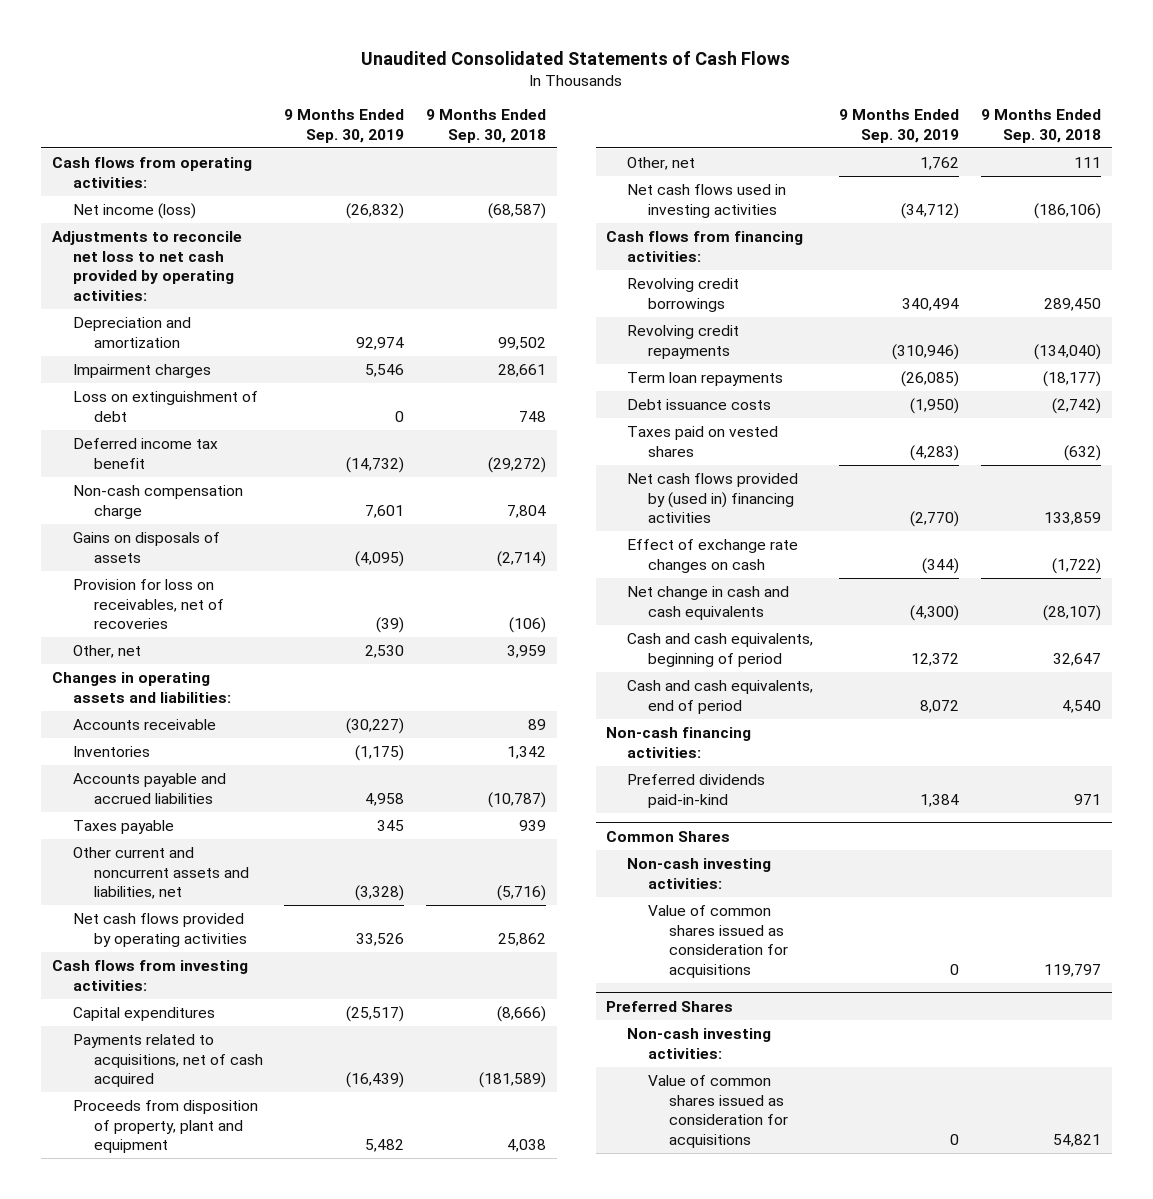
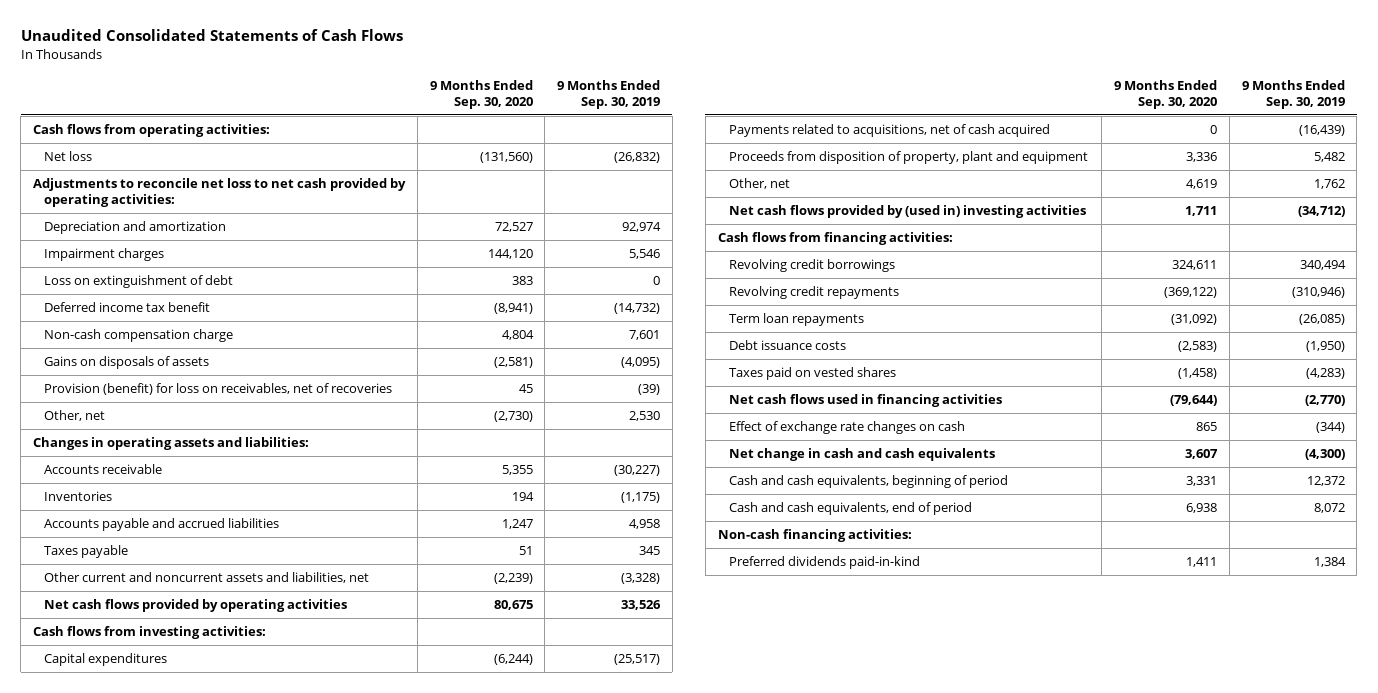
[426,109,547,143] 9 Months Ended Sep. 30, 2018 -> none
none -> [429,80,533,110] 9 Months Ended Sep. 30, 2020
[72,203,196,220] Net income (loss) -> [44,150,93,161] Net loss
[72,579,224,630] Provision for loss on receivables, net of recoveries -> [44,382,393,395] Provision (benefit) for loss on receivables, net of recoveries
[627,184,787,218] Net cash flows used in investing activities -> [728,204,1086,218] Net cash flows provided by (used in) investing activities
[627,473,799,524] Net cash flows provided by (used in) financing activities -> [728,393,1002,407] Net cash flows used in financing activities
[606,830,731,842] Common Shares -> none
[627,858,772,889] Non-cash investing activities: -> none
[648,905,789,978] Value of common shares issued as consideration for acquisitions -> none
[606,1000,734,1012] Preferred Shares -> none
[627,1028,772,1059] Non-cash investing activities: -> none
[648,1075,789,1148] Value of common shares issued as consideration for acquisitions -> none

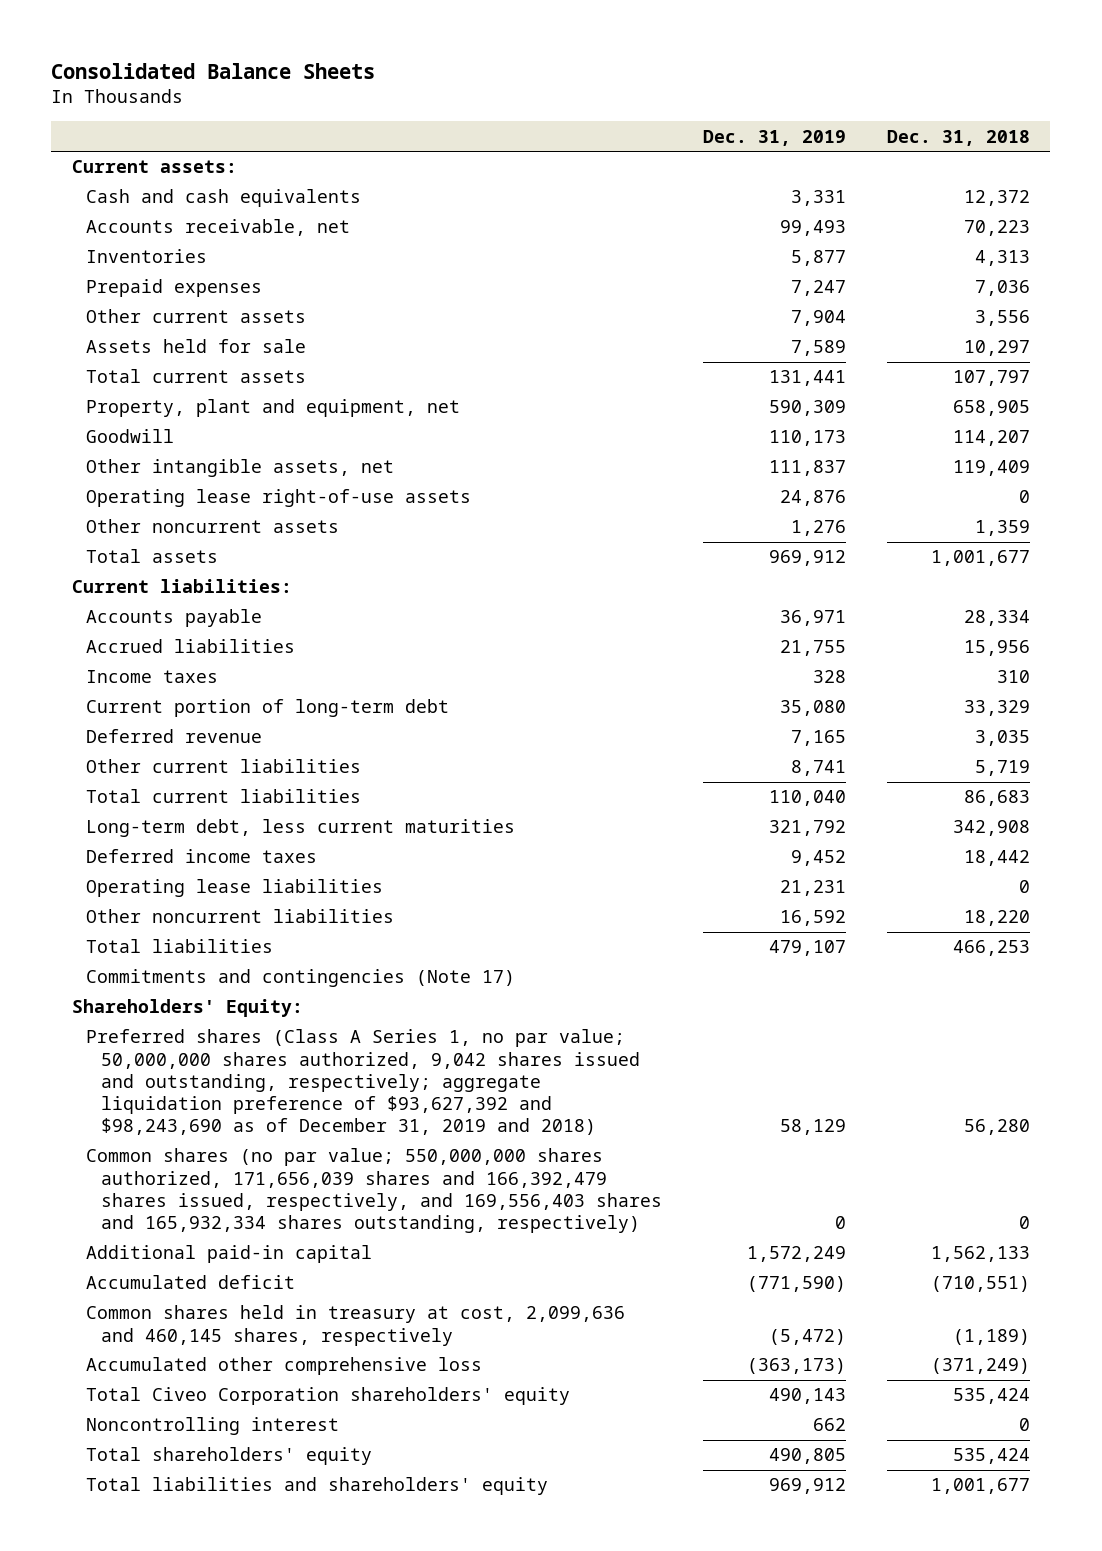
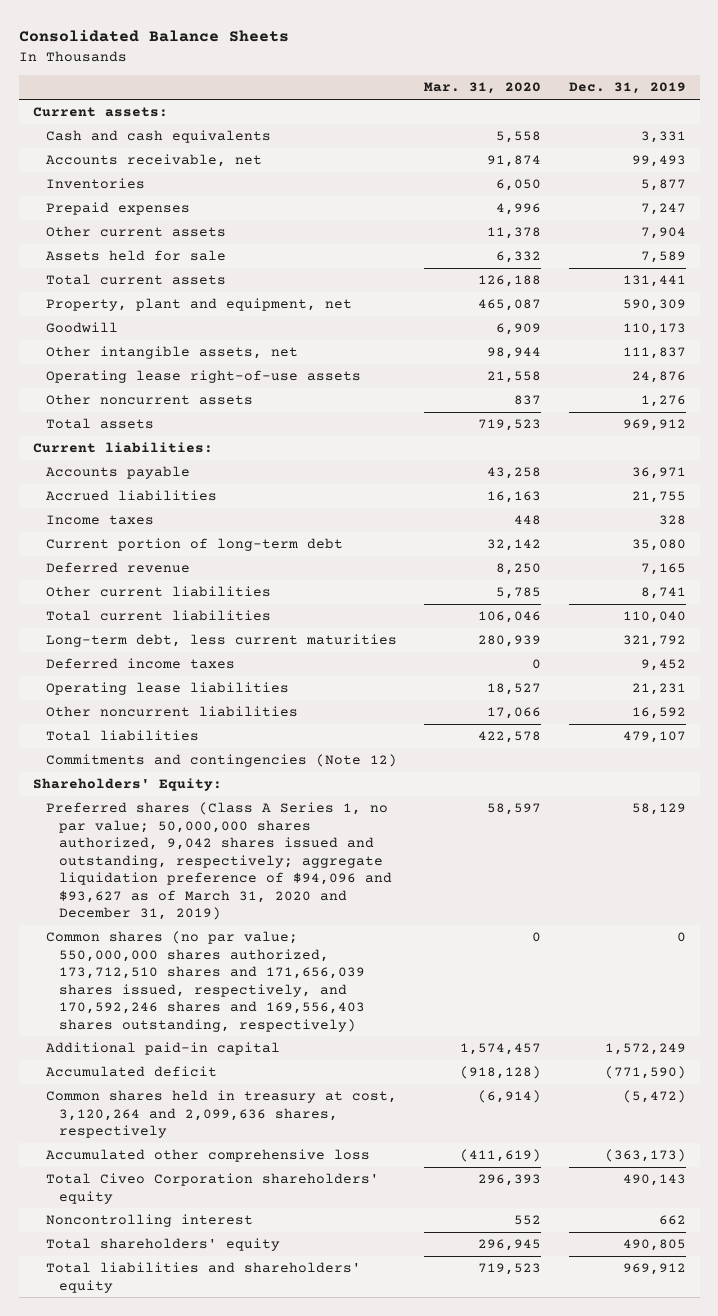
[886,129,1030,146] Dec. 31, 2018 -> none
none -> [424,82,542,95] Mar. 31, 2020
[86,969,516,988] Commitments and contingencies (Note 17) -> [45,754,397,768] Commitments and contingencies (Note 12)
[86,1029,641,1136] Preferred shares (Class A Series 1, no par value; 50,000,000 shares authorized, 9,042 shares issued and outstanding, respectively; aggregate liquidation preference of $93,627,392 and $98,243,690 as of December 31, 2019 and 2018) -> [45,802,392,920] Preferred shares (Class A Series 1, no par value; 50,000,000 shares authorized, 9,042 shares issued and outstanding, respectively; aggregate liquidation preference of $94,096 and $93,627 as of March 31, 2020 and December 31, 2019)
[86,1148,663,1234] Common shares (no par value; 550,000,000 shares authorized, 171,656,039 shares and 166,392,479 shares issued, respectively, and 169,556,403 shares and 165,932,334 shares outstanding, respectively) -> [45,931,365,1032] Common shares (no par value; 550,000,000 shares authorized, 173,712,510 shares and 171,656,039 shares issued, respectively, and 170,592,246 shares and 169,556,403 shares outstanding, respectively)
[86,1305,626,1346] Common shares held in treasury at cost, 2,099,636 and 460,145 shares, respectively -> [45,1090,397,1139] Common shares held in treasury at cost, 3,120,264 and 2,099,636 shares, respectively

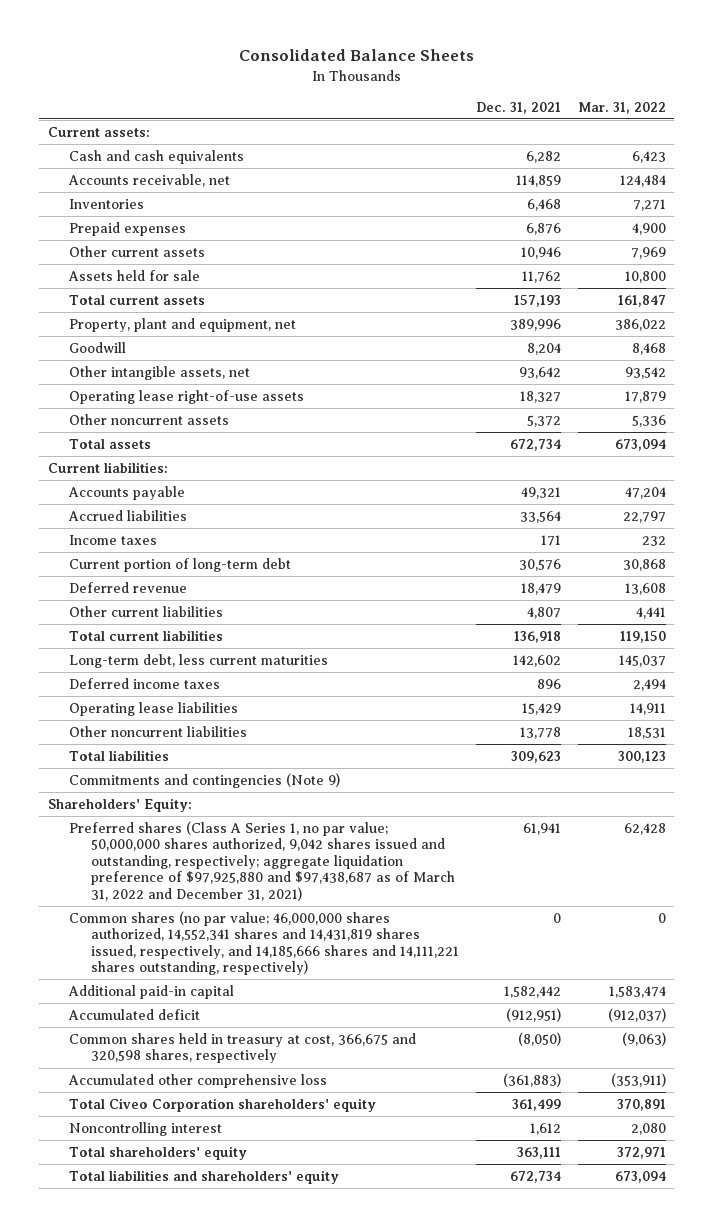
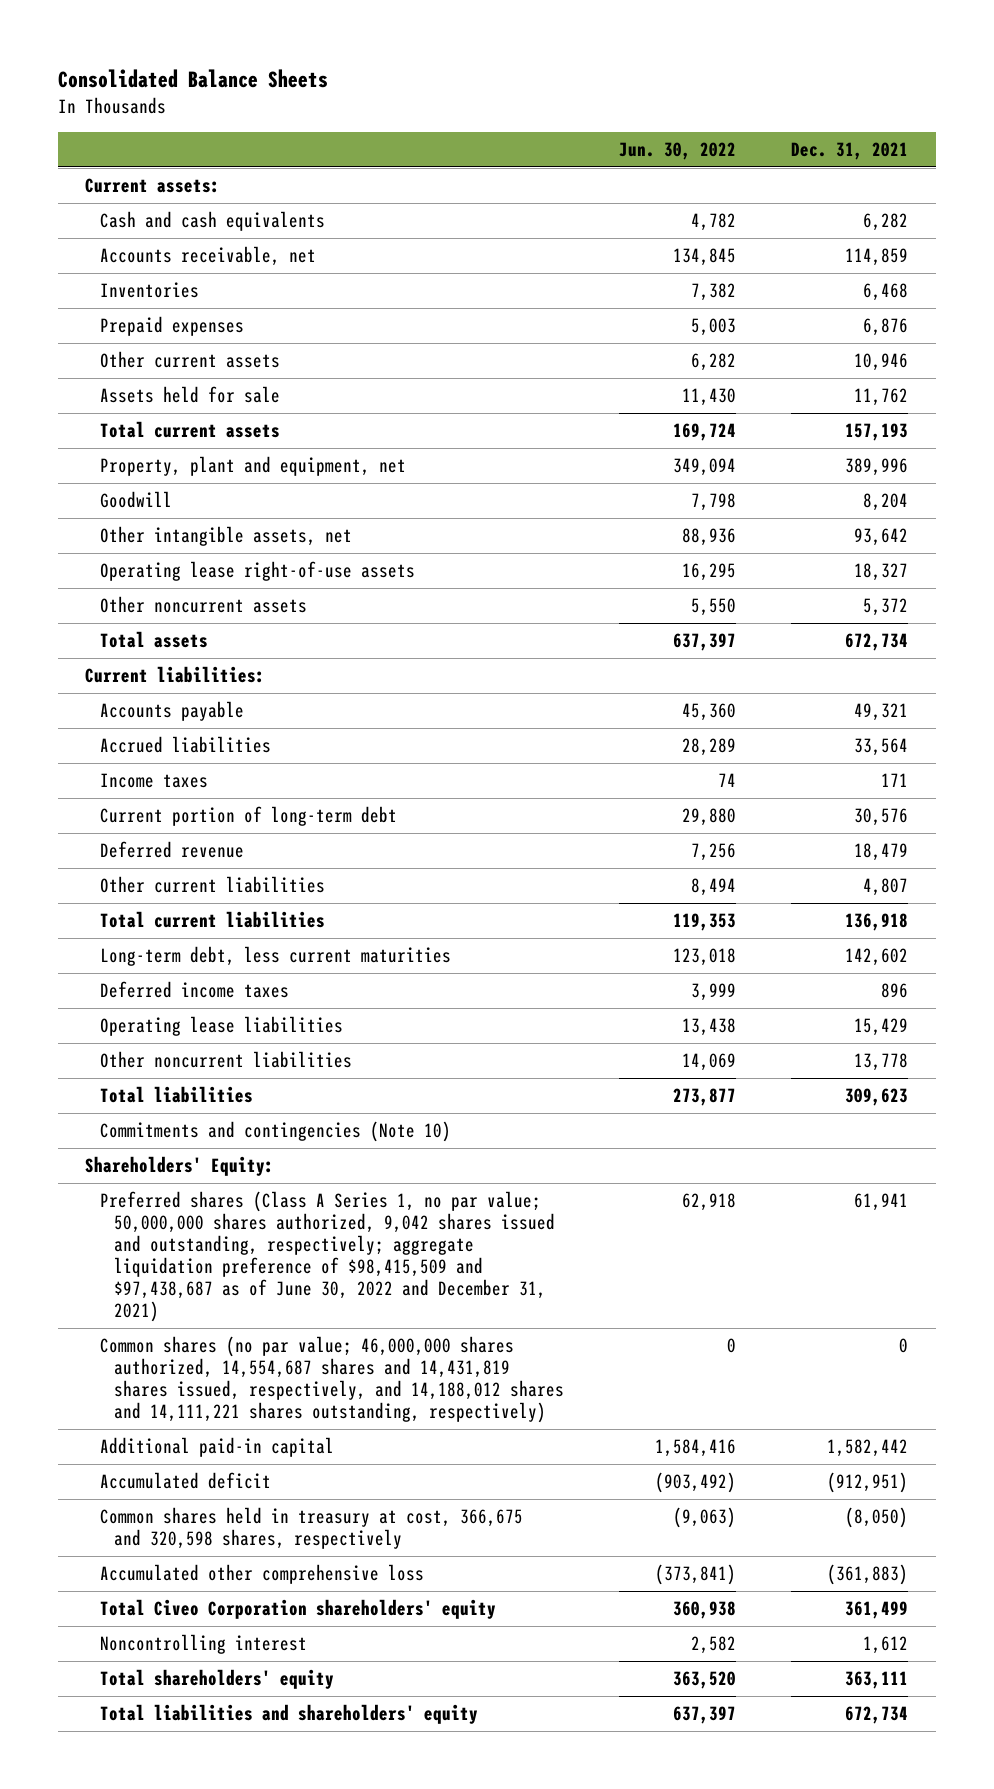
[577,101,666,114] Mar. 31, 2022 -> none
none -> [619,142,737,161] Jun. 30, 2022
[69,772,341,788] Commitments and contingencies (Note 9) -> [99,1121,451,1143] Commitments and contingencies (Note 10)
[69,820,456,901] Preferred shares (Class A Series 1, no par value; 50,000,000 shares authorized, 9,042 shares issued and outstanding, respectively; aggregate liquidation preference of $97,925,880 and $97,438,687 as of March 31, 2022 and December 31, 2021) -> [99,1191,556,1323] Preferred shares (Class A Series 1, no par value; 50,000,000 shares authorized, 9,042 shares issued and outstanding, respectively; aggregate liquidation preference of $98,415,509 and $97,438,687 as of June 30, 2022 and December 31, 2021)
[69,910,460,976] Common shares (no par value; 46,000,000 shares authorized, 14,552,341 shares and 14,431,819 shares issued, respectively, and 14,185,666 shares and 14,111,221 shares outstanding, respectively) -> [99,1336,565,1424] Common shares (no par value; 46,000,000 shares authorized, 14,554,687 shares and 14,431,819 shares issued, respectively, and 14,188,012 shares and 14,111,221 shares outstanding, respectively)

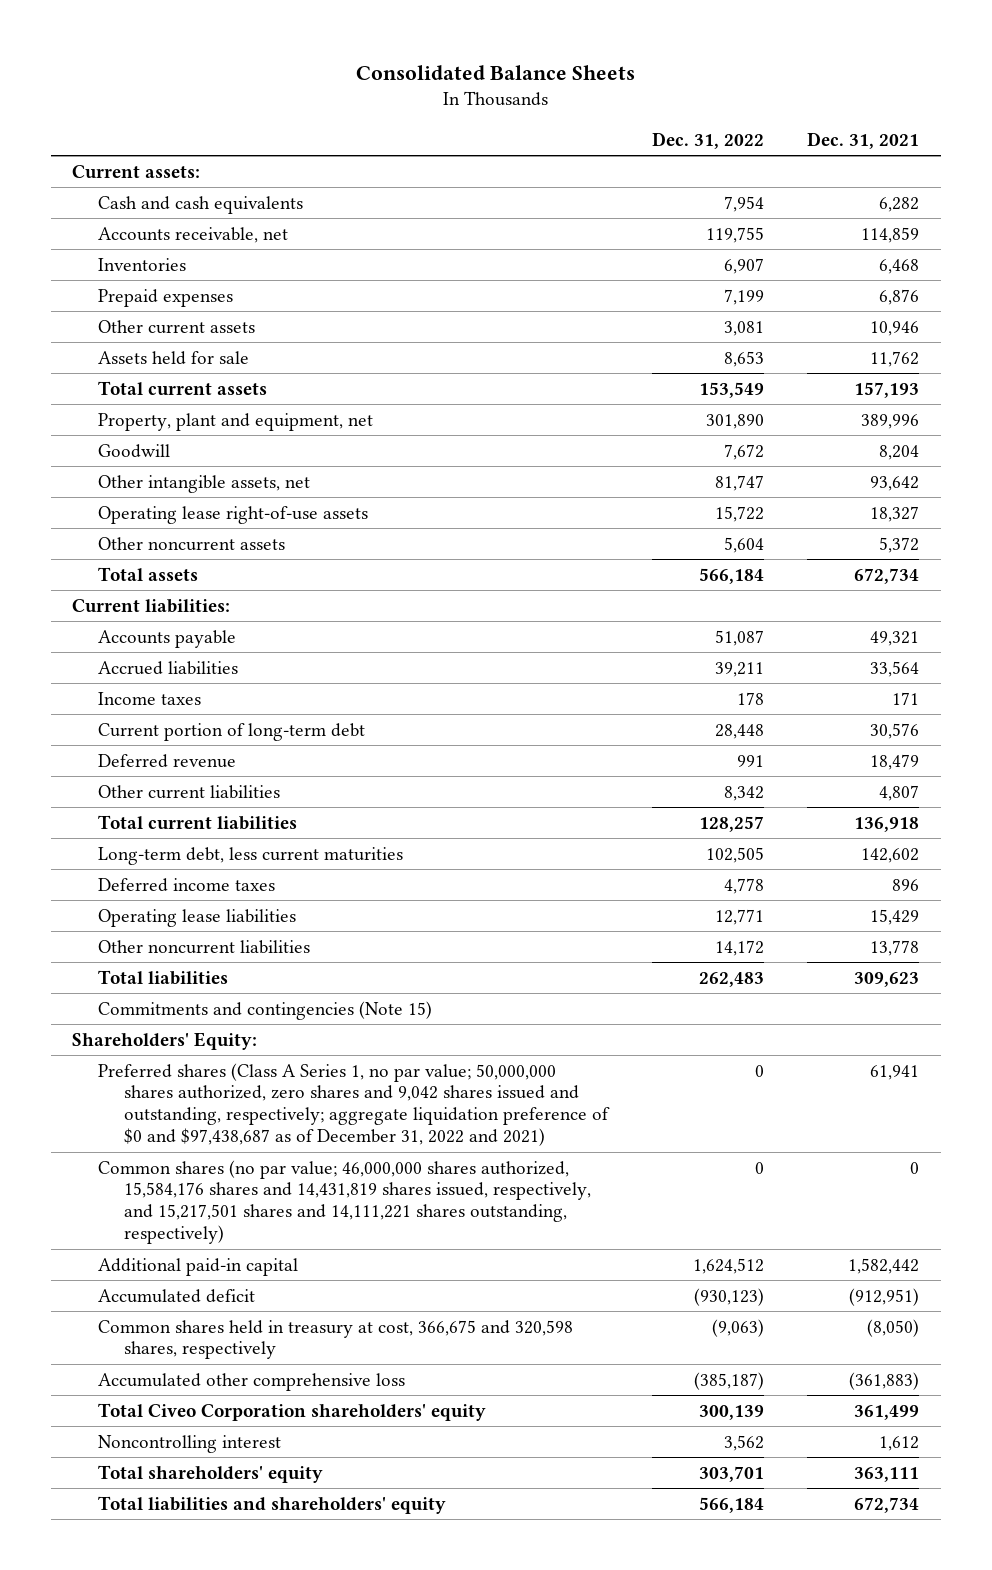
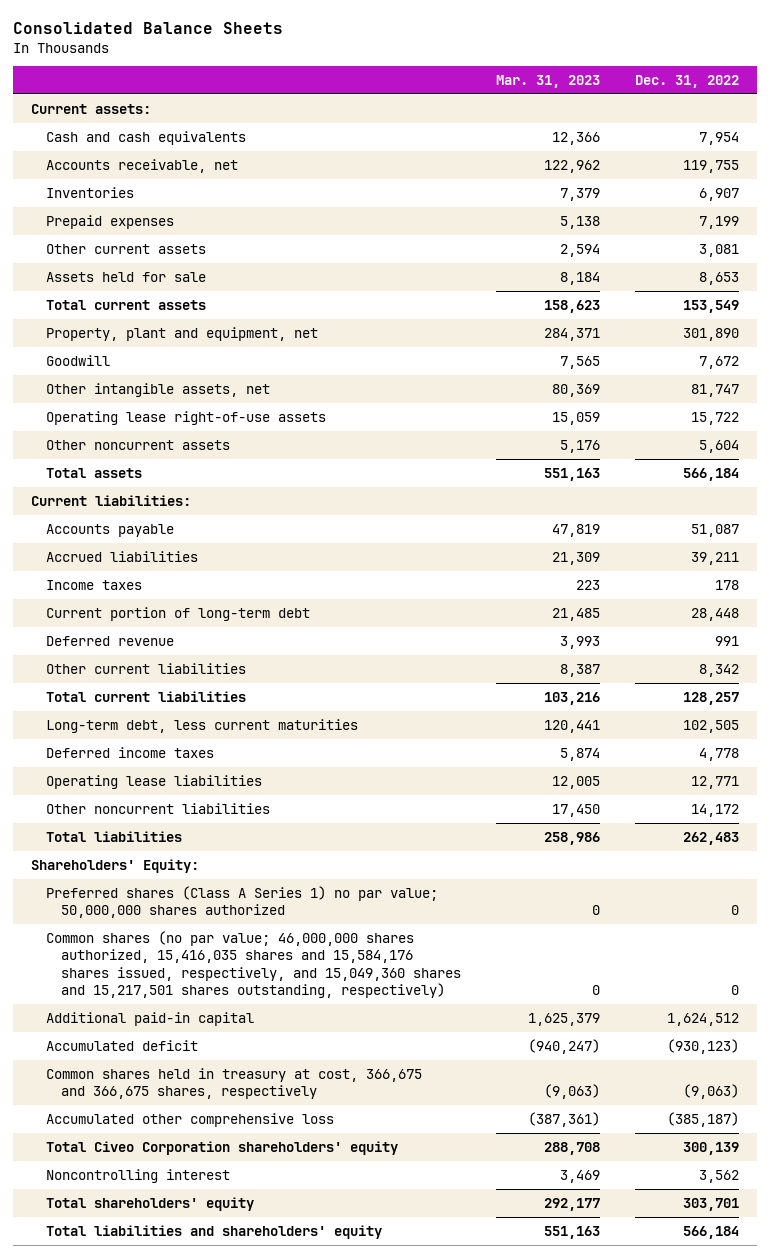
[807,131,920,149] Dec. 31, 2021 -> none
none -> [495,75,600,89] Mar. 31, 2023
[98,1000,433,1020] Commitments and contingencies (Note 15) -> none
[98,1062,611,1147] Preferred shares (Class A Series 1, no par value; 50,000,000 shares authorized, zero shares and 9,042 shares issued and outstanding, respectively; aggregate liquidation preference of $0 and $97,438,687 as of December 31, 2022 and 2021) -> [45,885,438,919] Preferred shares (Class A Series 1) no par value; 50,000,000 shares authorized
[98,1159,592,1245] Common shares (no par value; 46,000,000 shares authorized, 15,584,176 shares and 14,431,819 shares issued, respectively, and 15,217,501 shares and 14,111,221 shares outstanding, respectively) -> [45,930,461,999] Common shares (no par value; 46,000,000 shares authorized, 15,416,035 shares and 15,584,176 shares issued, respectively, and 15,049,360 shares and 15,217,501 shares outstanding, respectively)
[98,1319,574,1360] Common shares held in treasury at cost, 366,675 and 320,598 shares, respectively -> [45,1067,422,1100] Common shares held in treasury at cost, 366,675 and 366,675 shares, respectively

